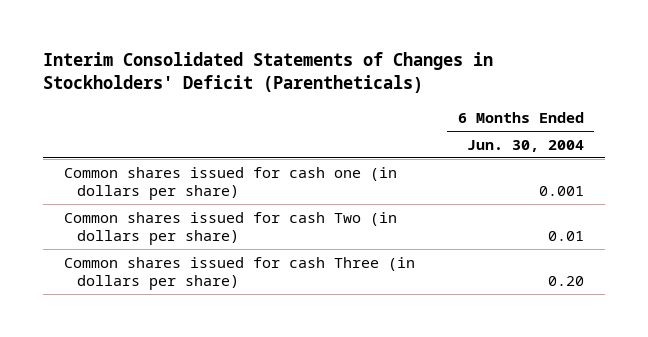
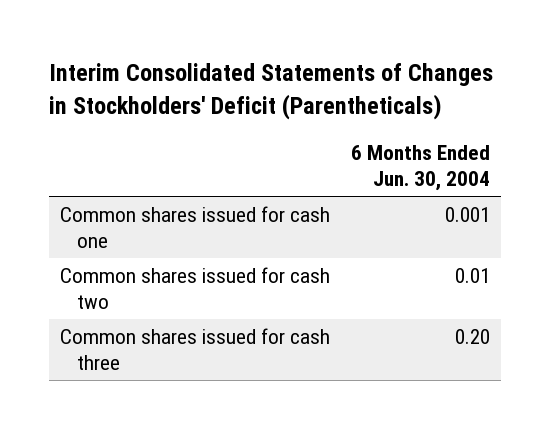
[64,166,398,201] Common shares issued for cash one (in dollars per share) -> [59,206,330,248] Common shares issued for cash one
[64,211,398,246] Common shares issued for cash Two (in dollars per share) -> [59,267,330,309] Common shares issued for cash two
[64,256,416,291] Common shares issued for cash Three (in dollars per share) -> [59,328,330,370] Common shares issued for cash three

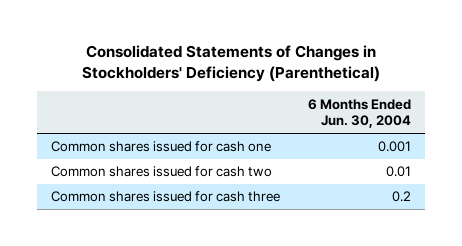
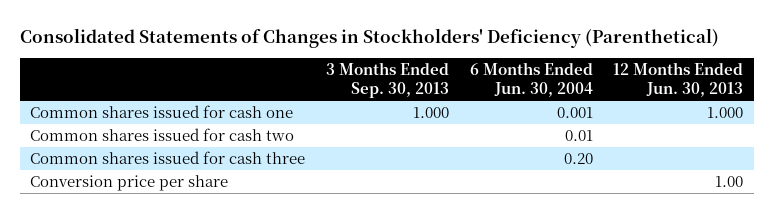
none -> [326,62,450,98] 3 Months Ended Sep. 30, 2013
none -> [613,62,744,97] 12 Months Ended Jun. 30, 2013
[391,191,411,203] 0.2 -> [563,153,593,165] 0.20
none -> [30,175,229,192] Conversion price per share

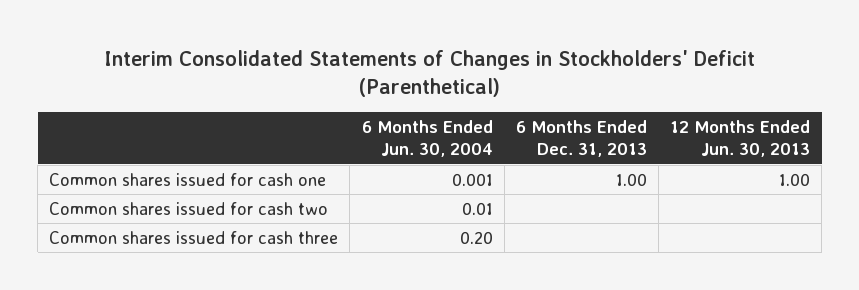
[20,28,720,49] Consolidated Statements of Changes in Stockholders' Deficiency (Parenthetical) -> [103,49,755,98] Interim Consolidated Statements of Changes in Stockholders' Deficit (Parenthetical)
[326,62,450,98] 3 Months Ended Sep. 30, 2013 -> none
none -> [515,119,647,158] 6 Months Ended Dec. 31, 2013
[707,107,744,119] 1.000 -> [778,172,810,186] 1.00
[30,175,229,192] Conversion price per share -> none

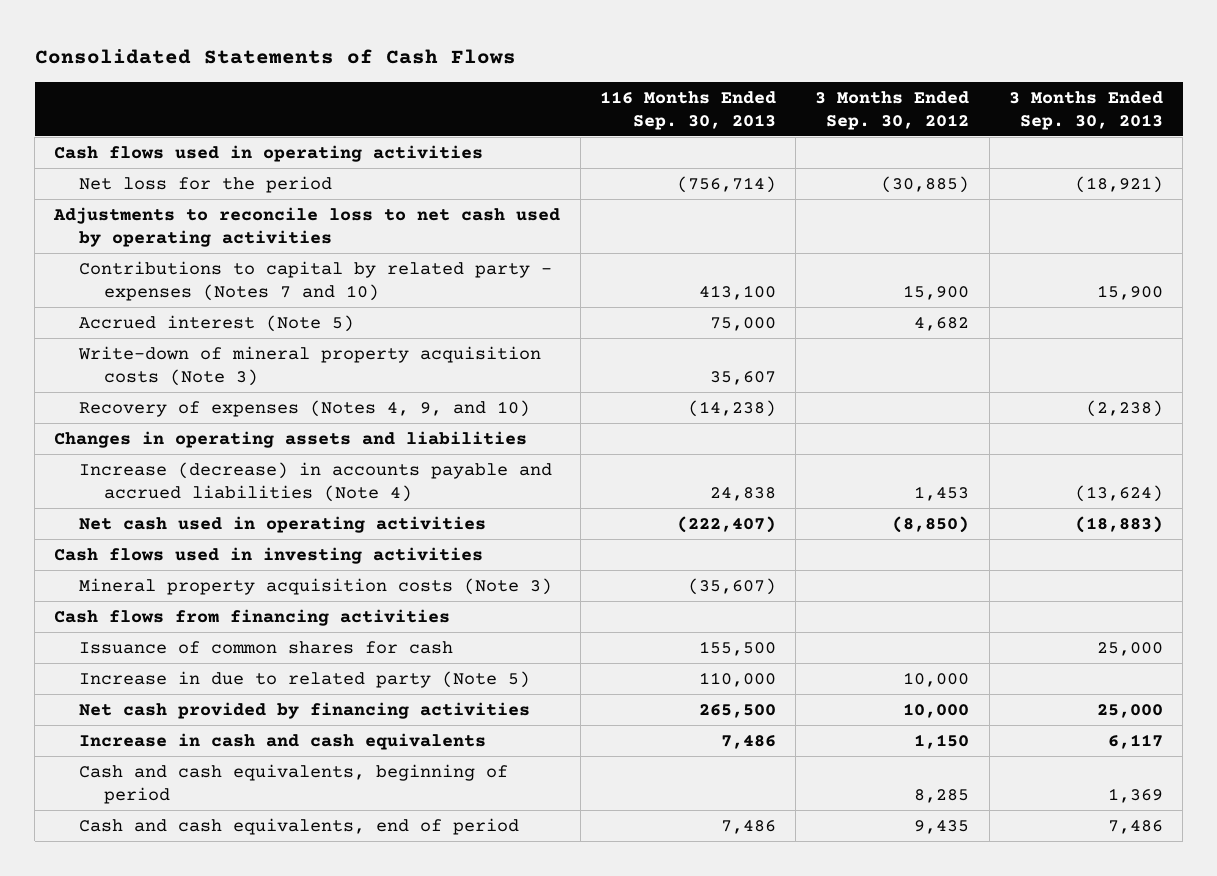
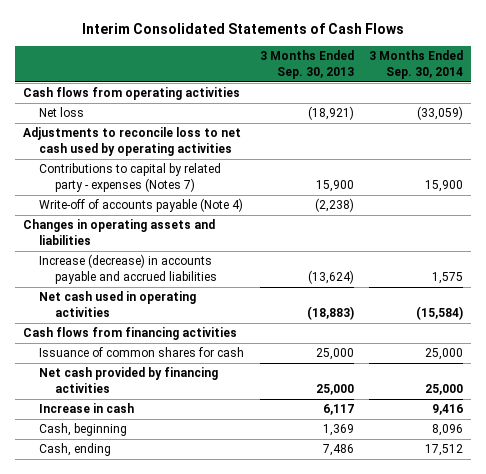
[34,49,516,65] Consolidated Statements of Cash Flows -> [82,22,405,34] Interim Consolidated Statements of Cash Flows
[599,90,776,130] 116 Months Ended Sep. 30, 2013 -> none
[815,90,970,130] 3 Months Ended Sep. 30, 2012 -> none
none -> [369,50,464,79] 3 Months Ended Sep. 30, 2014
[54,145,484,163] Cash flows used in operating activities -> [22,87,240,101] Cash flows from operating activities
[79,176,333,194] Net loss for the period -> [38,107,84,118] Net loss
[79,315,355,333] Accrued interest (Note 5) -> none
[78,346,542,387] Write-down of mineral property acquisition costs (Note 3) -> none
[79,261,553,302] Contributions to capital by related party - expenses (Notes 7 and 10) -> [38,163,221,192] Contributions to capital by related party - expenses (Notes 7)
[79,400,531,418] Recovery of expenses (Notes 4, 9, and 10) -> [38,198,243,213] Write-off of accounts payable (Note 4)
[79,462,553,503] Increase (decrease) in accounts payable and accrued liabilities (Note 4) -> [38,254,218,284] Increase (decrease) in accounts payable and accrued liabilities
[54,547,484,565] Cash flows used in investing activities -> none
[79,578,553,596] Mineral property acquisition costs (Note 3) -> none
[79,671,531,689] Increase in due to related party (Note 5) -> none
[79,733,487,751] Increase in cash and cash equivalents -> [38,403,134,414] Increase in cash
[79,764,509,805] Cash and cash equivalents, beginning of period -> [38,423,127,437] Cash, beginning
[79,818,520,836] Cash and cash equivalents, end of period -> [38,443,111,457] Cash, ending

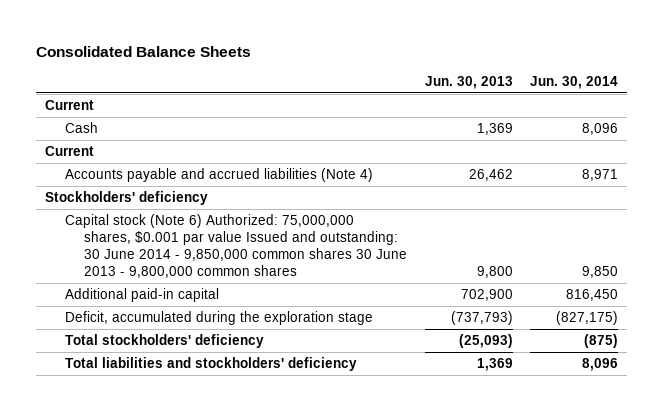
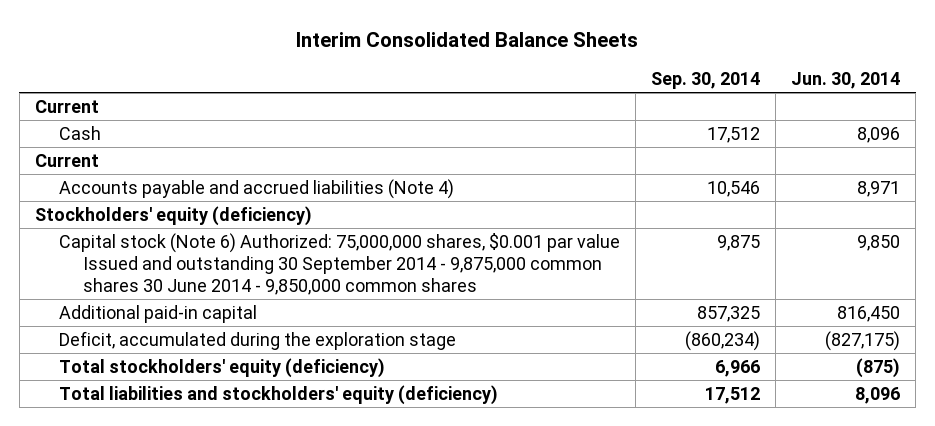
[36,45,252,57] Consolidated Balance Sheets -> [296,32,639,48] Interim Consolidated Balance Sheets
[424,76,513,90] Jun. 30, 2013 -> none
none -> [650,72,760,90] Sep. 30, 2014
[44,191,208,206] Stockholders' deficiency -> [34,206,312,227] Stockholders' equity (deficiency)
[64,214,408,278] Capital stock (Note 6) Authorized: 75,000,000 shares, $0.001 par value Issued and outstanding: 30 June 2014 - 9,850,000 common shares 30 June 2013 - 9,800,000 common shares -> [58,233,620,296] Capital stock (Note 6) Authorized: 75,000,000 shares, $0.001 par value Issued and outstanding 30 September 2014 - 9,875,000 common shares 30 June 2014 - 9,850,000 common shares
[64,334,264,349] Total stockholders' deficiency -> [58,358,385,379] Total stockholders' equity (deficiency)
[64,357,357,372] Total liabilities and stockholders' deficiency -> [58,385,498,406] Total liabilities and stockholders' equity (deficiency)

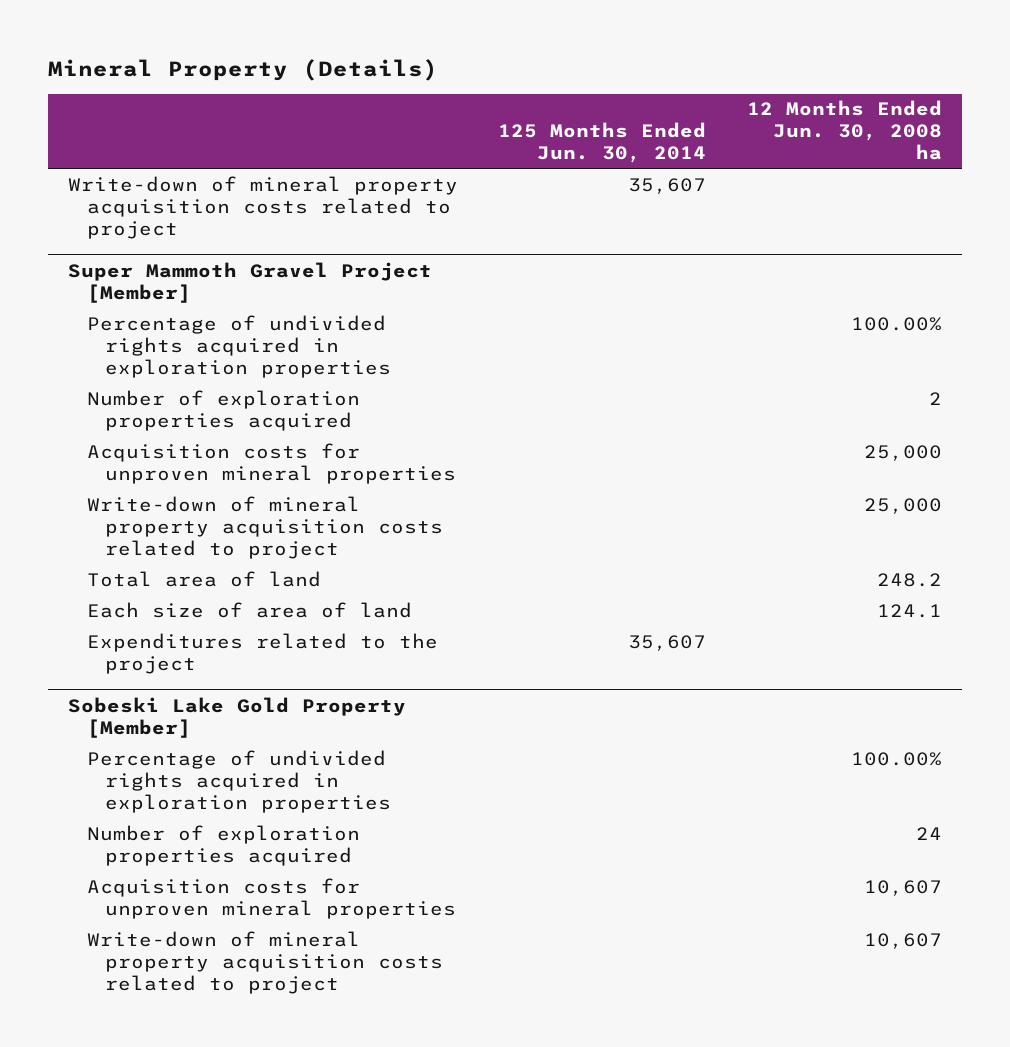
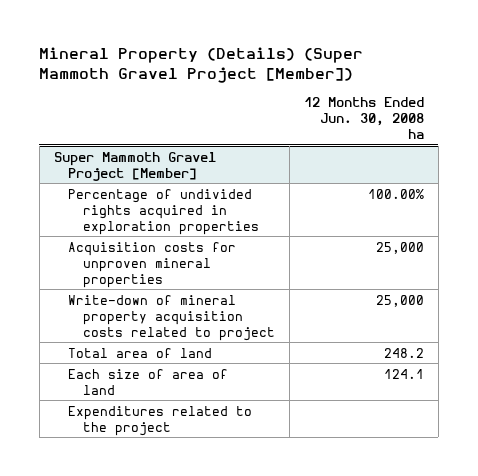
[47,58,438,81] Mineral Property (Details) -> [39,46,364,83] Mineral Property (Details) (Super Mammoth Gravel Project [Member])
[498,122,707,164] 125 Months Ended Jun. 30, 2014 -> none
[68,175,459,239] Write-down of mineral property acquisition costs related to project -> none
[86,389,360,431] Number of exploration properties acquired -> none
[68,696,407,738] Sobeski Lake Gold Property [Member] -> none
[86,749,392,813] Percentage of undivided rights acquired in exploration properties -> none
[86,824,360,866] Number of exploration properties acquired -> none
[86,877,457,919] Acquisition costs for unproven mineral properties -> none
[86,930,444,994] Write-down of mineral property acquisition costs related to project -> none

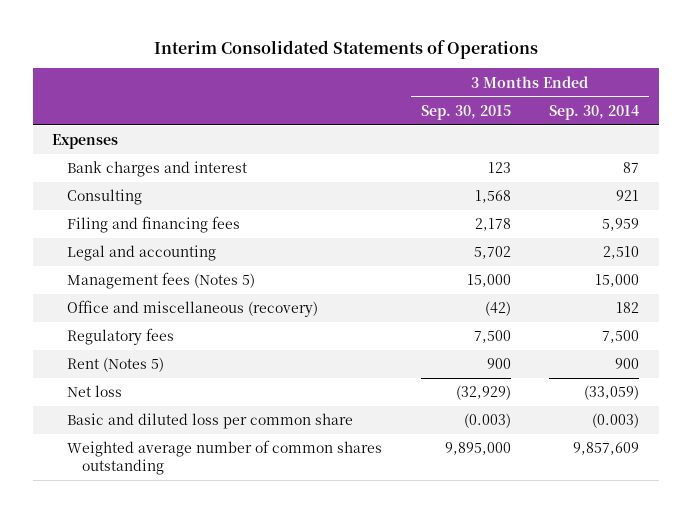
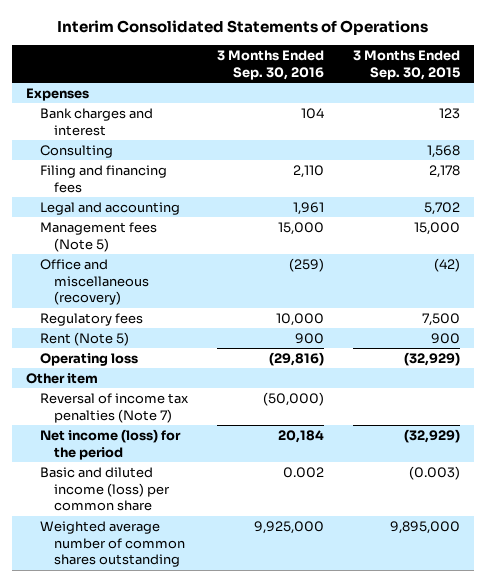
[549,104,640,120] Sep. 30, 2014 -> none
none -> [217,50,325,80] 3 Months Ended Sep. 30, 2016
[67,272,256,290] Management fees (Notes 5) -> [40,221,158,252] Management fees (Note 5)
[67,357,165,373] Rent (Notes 5) -> [40,331,130,346] Rent (Note 5)
none -> [40,352,139,366] Operating loss
none -> [26,372,99,384] Other item
none -> [40,392,190,423] Reversal of income tax penalties (Note 7)
[67,385,123,398] Net loss -> [40,428,182,460] Net income (loss) for the period
[67,413,354,430] Basic and diluted loss per common share -> [40,466,171,512] Basic and diluted income (loss) per common share

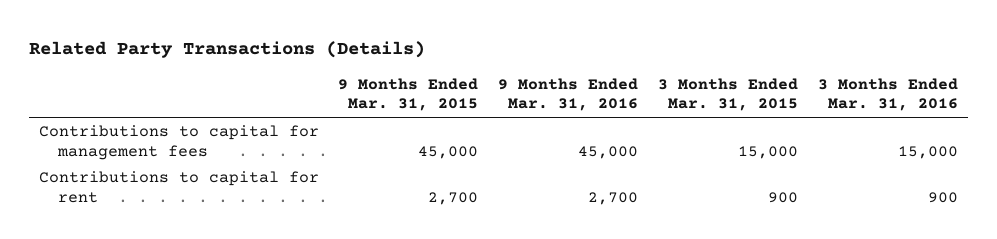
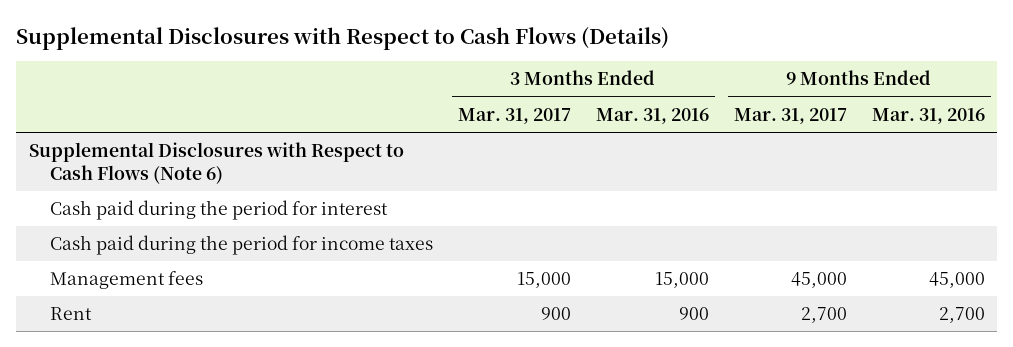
[28,41,425,59] Related Party Transactions (Details) -> [16,26,670,50] Supplemental Disclosures with Respect to Cash Flows (Details)
[338,77,479,112] 9 Months Ended Mar. 31, 2015 -> none
[658,77,799,112] 3 Months Ended Mar. 31, 2015 -> none
none -> [457,107,571,124] Mar. 31, 2017
none -> [733,107,847,124] Mar. 31, 2017
none -> [28,142,404,184] Supplemental Disclosures with Respect to Cash Flows (Note 6)
none -> [50,200,389,221] Cash paid during the period for interest
none -> [50,235,434,256] Cash paid during the period for income taxes
[38,125,319,160] Contributions to capital for management fees -> [50,271,204,290] Management fees
[38,171,319,203] Contributions to capital for rent -> [50,307,93,321] Rent

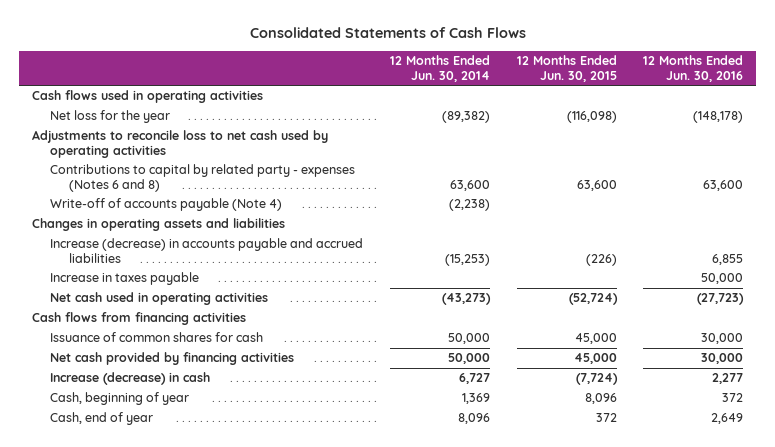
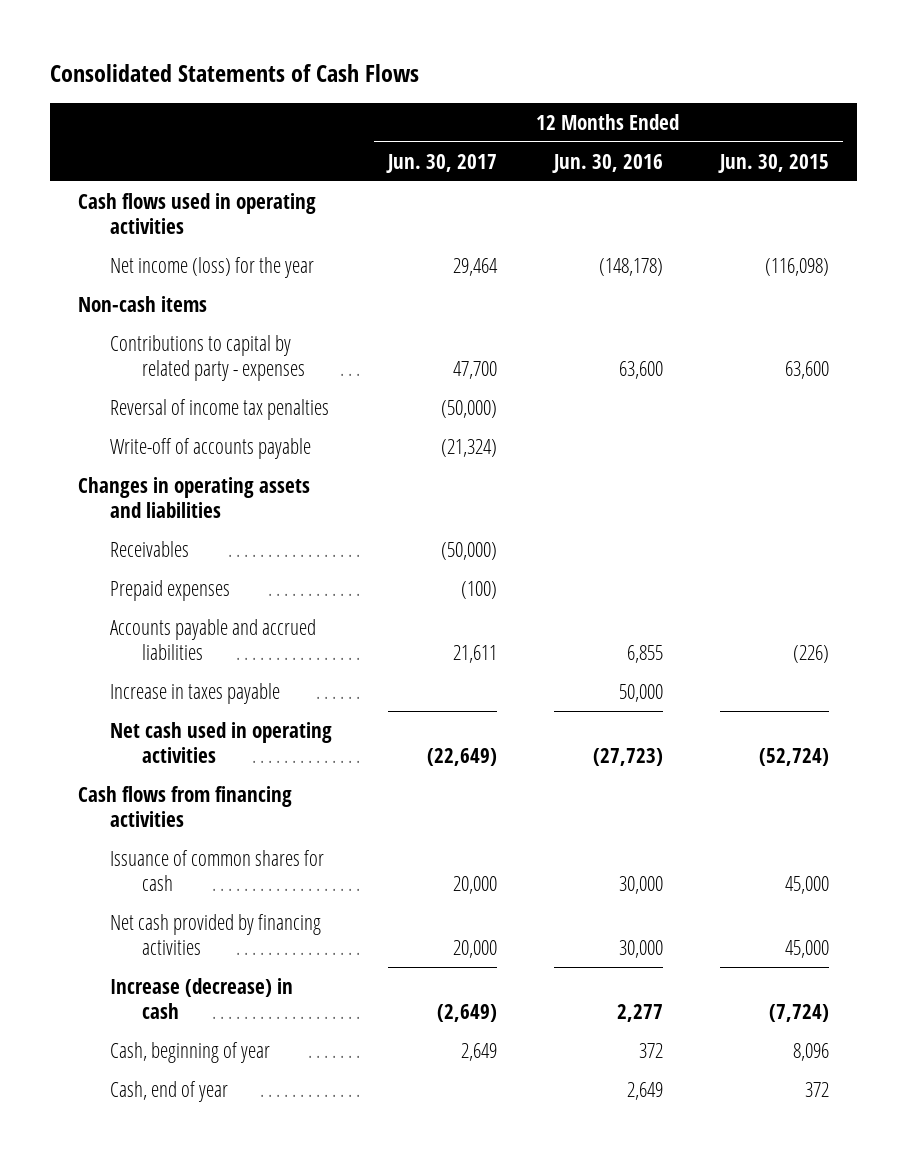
[389,55,490,82] 12 Months Ended Jun. 30, 2014 -> none
none -> [386,153,498,173] Jun. 30, 2017
[31,130,328,158] Adjustments to reconcile loss to net cash used by operating activities -> none
[50,110,171,124] Net loss for the year -> [109,256,314,278] Net income (loss) for the year
none -> [78,295,208,312] Non-cash items
[50,164,356,192] Contributions to capital by related party - expenses (Notes 6 and 8) -> [109,334,305,382] Contributions to capital by related party - expenses
none -> [109,398,329,420] Reversal of income tax penalties
[50,198,283,212] Write-off of accounts payable (Note 4) -> [109,437,311,459] Write-off of accounts payable
none -> [109,540,189,557] Receivables
none -> [109,579,230,601] Prepaid expenses
[50,238,364,263] Increase (decrease) in accounts payable and accrued liabilities -> [109,618,316,661] Accounts payable and accrued liabilities

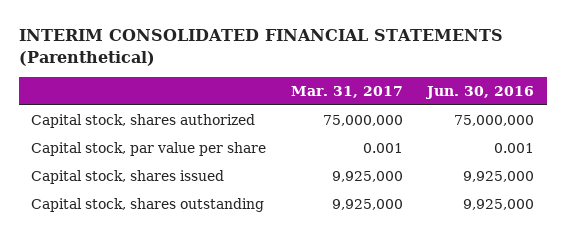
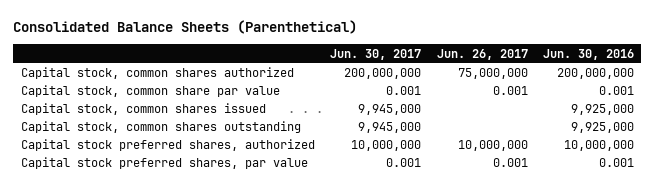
[18,28,503,66] INTERIM CONSOLIDATED FINANCIAL STATEMENTS (Parenthetical) -> [13,20,358,35] Consolidated Balance Sheets (Parenthetical)
[290,85,403,98] Mar. 31, 2017 -> none
none -> [330,48,422,60] Jun. 30, 2017
none -> [436,48,528,60] Jun. 26, 2017
[31,114,256,129] Capital stock, shares authorized -> [21,67,295,80] Capital stock, common shares authorized
[454,115,535,127] 75,000,000 -> [556,68,634,80] 200,000,000
[31,142,267,157] Capital stock, par value per share -> [21,85,281,98] Capital stock, common share par value
[31,170,225,185] Capital stock, shares issued -> [21,103,267,116] Capital stock, common shares issued
[31,198,265,213] Capital stock, shares outstanding -> [21,121,302,134] Capital stock, common shares outstanding
none -> [21,139,316,152] Capital stock preferred shares, authorized
none -> [21,157,309,170] Capital stock preferred shares, par value

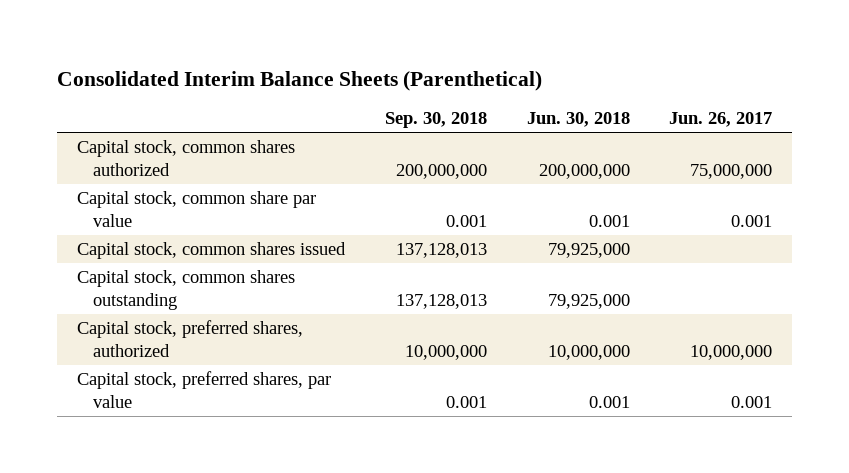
[13,20,358,35] Consolidated Balance Sheets (Parenthetical) -> [57,71,543,92] Consolidated Interim Balance Sheets (Parenthetical)
[330,48,422,60] Jun. 30, 2017 -> none
[542,48,634,60] Jun. 30, 2016 -> none
none -> [384,112,487,129] Sep. 30, 2018
none -> [526,112,630,128] Jun. 30, 2018
[21,139,316,152] Capital stock preferred shares, authorized -> [77,319,304,357] Capital stock, preferred shares, authorized
[21,157,309,170] Capital stock preferred shares, par value -> [77,370,332,408] Capital stock, preferred shares, par value

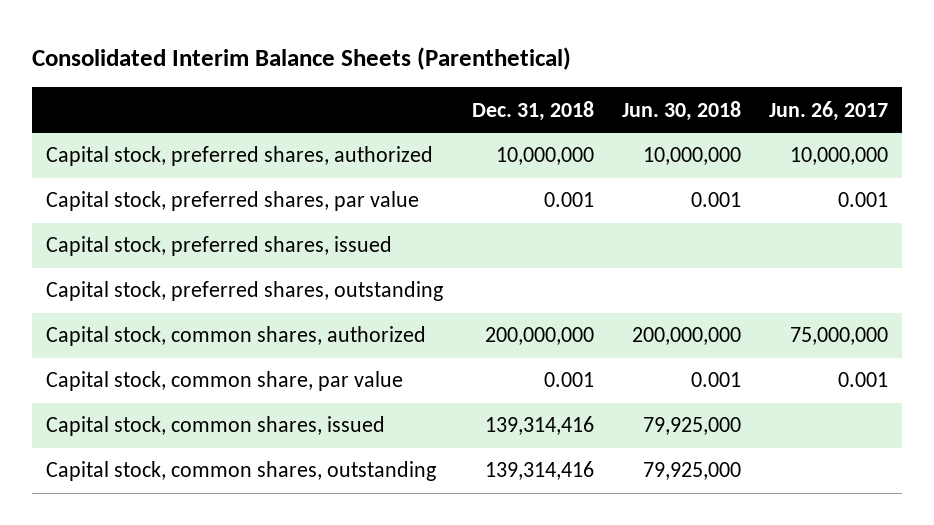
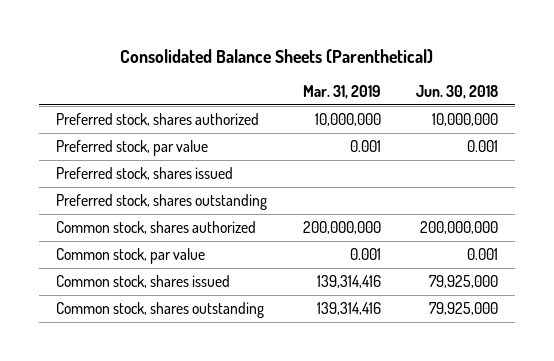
[32,46,572,70] Consolidated Interim Balance Sheets (Parenthetical) -> [120,48,434,63] Consolidated Balance Sheets (Parenthetical)
[471,100,594,121] Dec. 31, 2018 -> none
[768,100,888,121] Jun. 26, 2017 -> none
none -> [302,85,381,100] Mar. 31, 2019
[46,146,434,167] Capital stock, preferred shares, authorized -> [56,113,260,127] Preferred stock, shares authorized
[46,191,420,212] Capital stock, preferred shares, par value -> [56,140,209,157] Preferred stock, par value
[46,236,393,257] Capital stock, preferred shares, issued -> [56,167,234,181] Preferred stock, shares issued
[46,281,444,302] Capital stock, preferred shares, outstanding -> [56,194,268,211] Preferred stock, shares outstanding
[46,326,427,347] Capital stock, common shares, authorized -> [56,221,257,235] Common stock, shares authorized
[46,371,404,392] Capital stock, common share, par value -> [56,248,206,265] Common stock, par value
[46,416,386,437] Capital stock, common shares, issued -> [56,275,231,289] Common stock, shares issued
[46,461,437,482] Capital stock, common shares, outstanding -> [56,302,265,319] Common stock, shares outstanding

